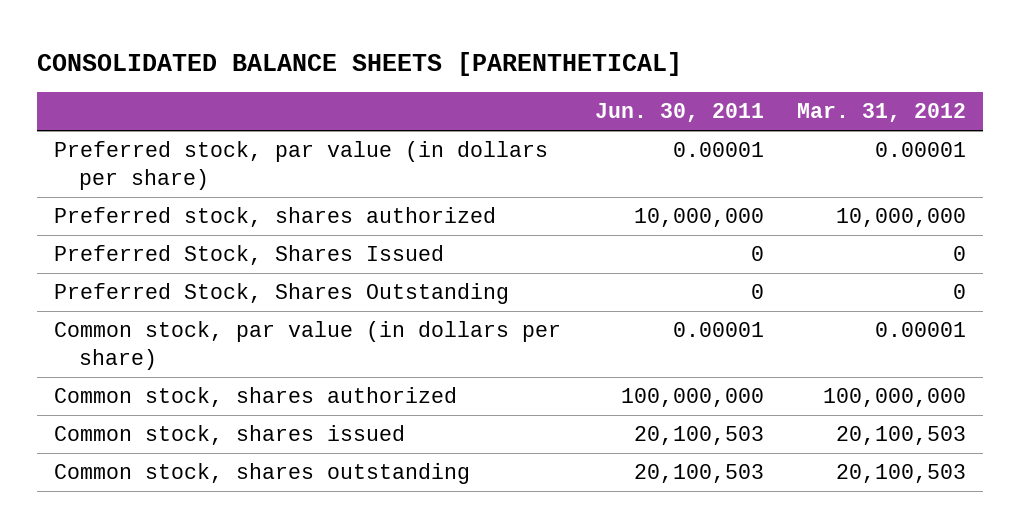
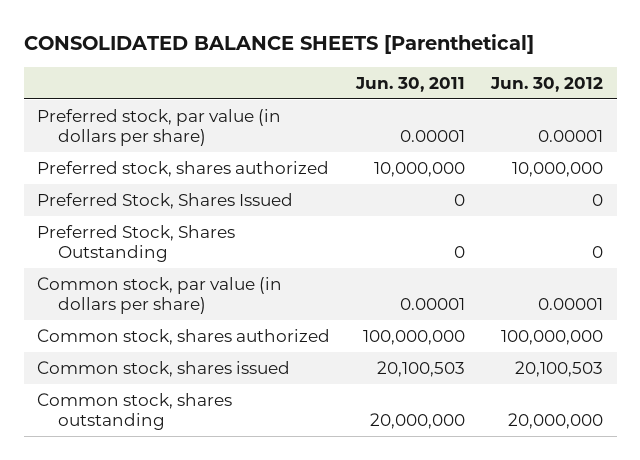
[37,51,683,76] CONSOLIDATED BALANCE SHEETS [PARENTHETICAL] -> [23,34,534,55] CONSOLIDATED BALANCE SHEETS [Parenthetical]
[797,103,967,123] Mar. 31, 2012 -> none
none -> [490,76,604,92] Jun. 30, 2012
[633,464,764,484] 20,100,503 -> [370,412,466,429] 20,000,000

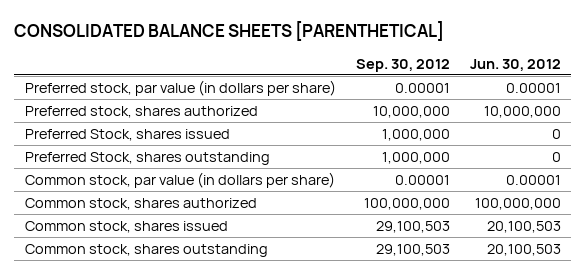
[23,34,534,55] CONSOLIDATED BALANCE SHEETS [Parenthetical] -> [14,21,445,42] CONSOLIDATED BALANCE SHEETS [PARENTHETICAL]
[355,76,466,92] Jun. 30, 2011 -> none
none -> [355,58,450,72] Sep. 30, 2012
[36,192,293,209] Preferred Stock, Shares Issued -> [24,128,230,141] Preferred Stock, shares issued
[36,224,235,262] Preferred Stock, Shares Outstanding -> [24,151,270,165] Preferred Stock, shares outstanding
[508,412,604,429] 20,000,000 -> [487,243,562,256] 20,100,503

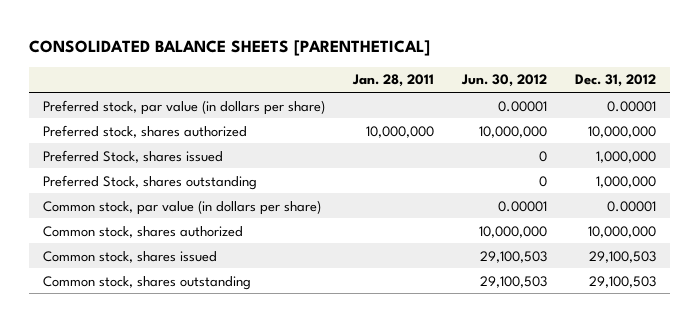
[355,58,450,72] Sep. 30, 2012 -> none
none -> [351,74,434,88] Jan. 28, 2011
none -> [574,74,656,88] Dec. 31, 2012
[475,197,562,210] 100,000,000 -> [478,225,547,238] 10,000,000
[487,220,562,233] 20,100,503 -> [479,250,547,263] 29,100,503
[487,243,562,256] 20,100,503 -> [479,275,547,288] 29,100,503

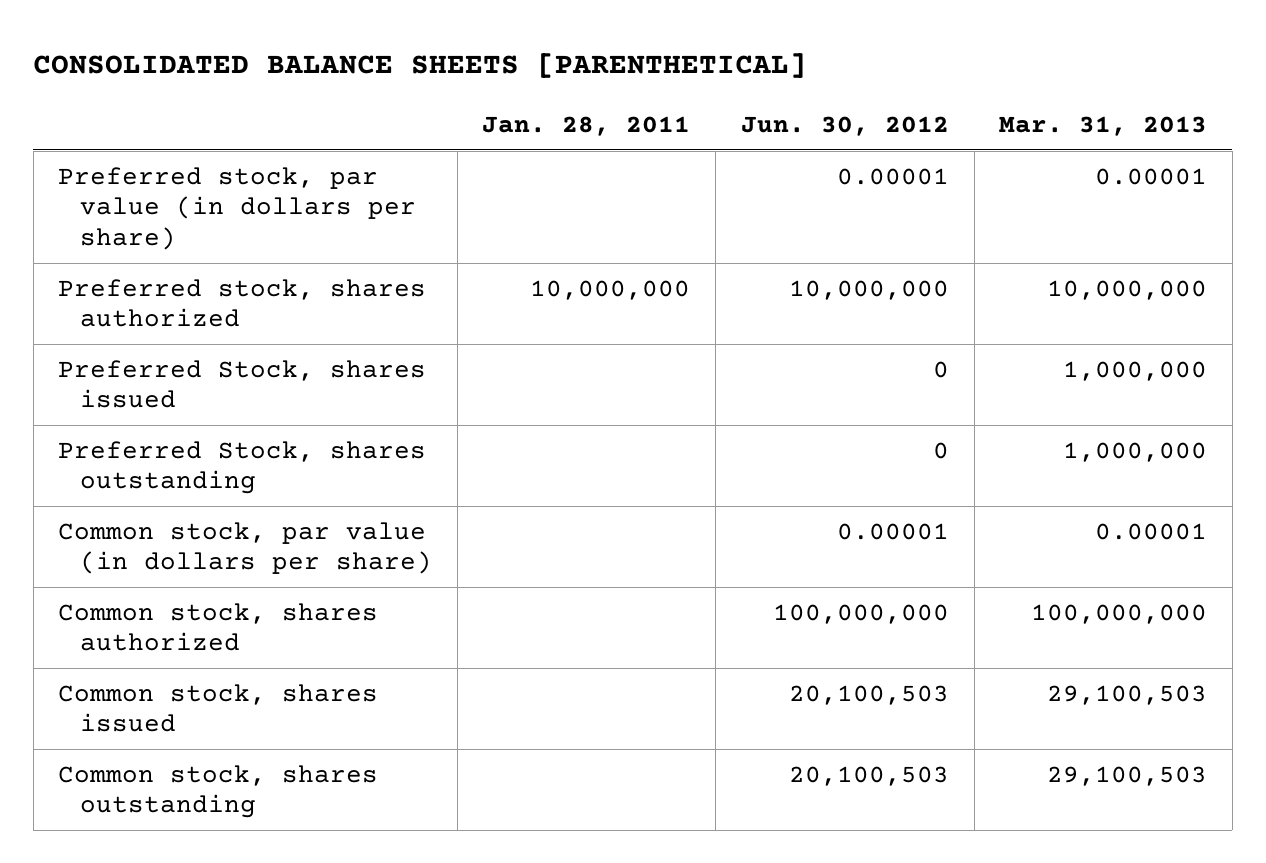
[574,74,656,88] Dec. 31, 2012 -> none
none -> [999,115,1208,136] Mar. 31, 2013
[478,225,547,238] 10,000,000 -> [772,603,949,624] 100,000,000
[479,250,547,263] 29,100,503 -> [788,684,949,705] 20,100,503
[479,275,547,288] 29,100,503 -> [788,765,949,786] 20,100,503

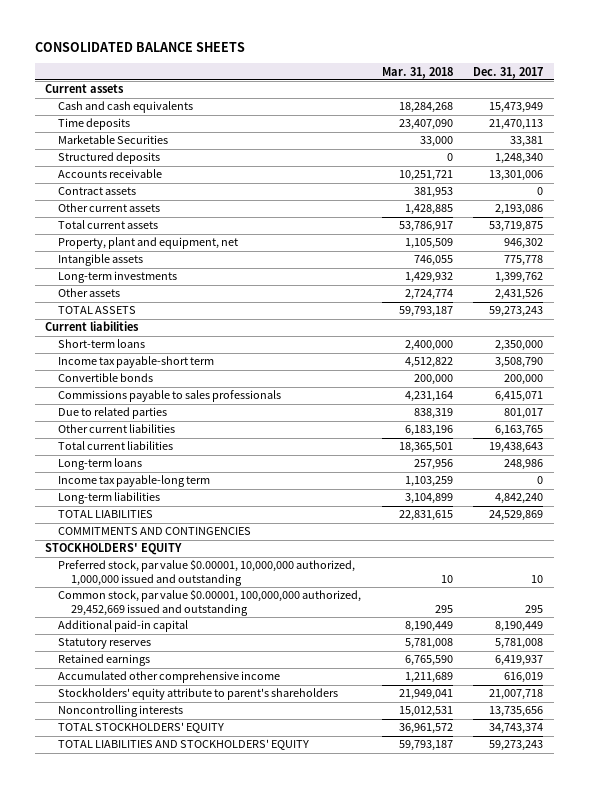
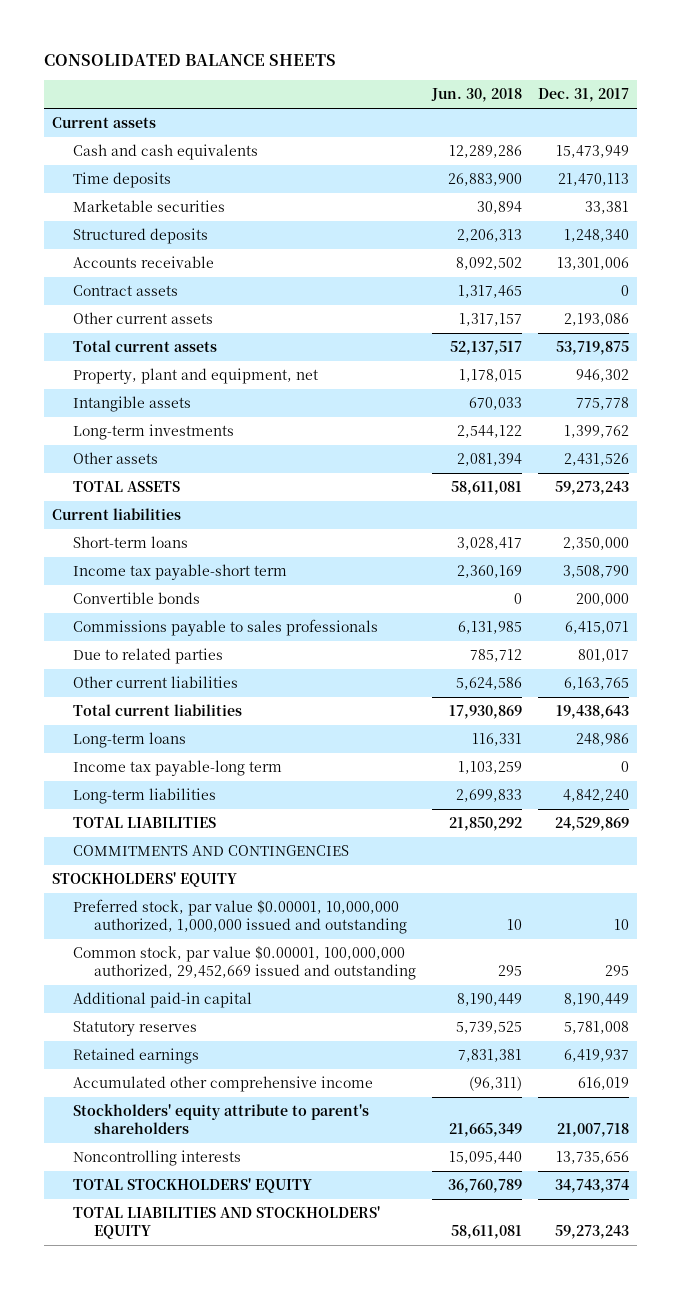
[381,66,453,79] Mar. 31, 2018 -> none
none -> [431,88,523,103] Jun. 30, 2018
[58,135,169,145] Marketable Securities -> [73,200,226,213] Marketable securities

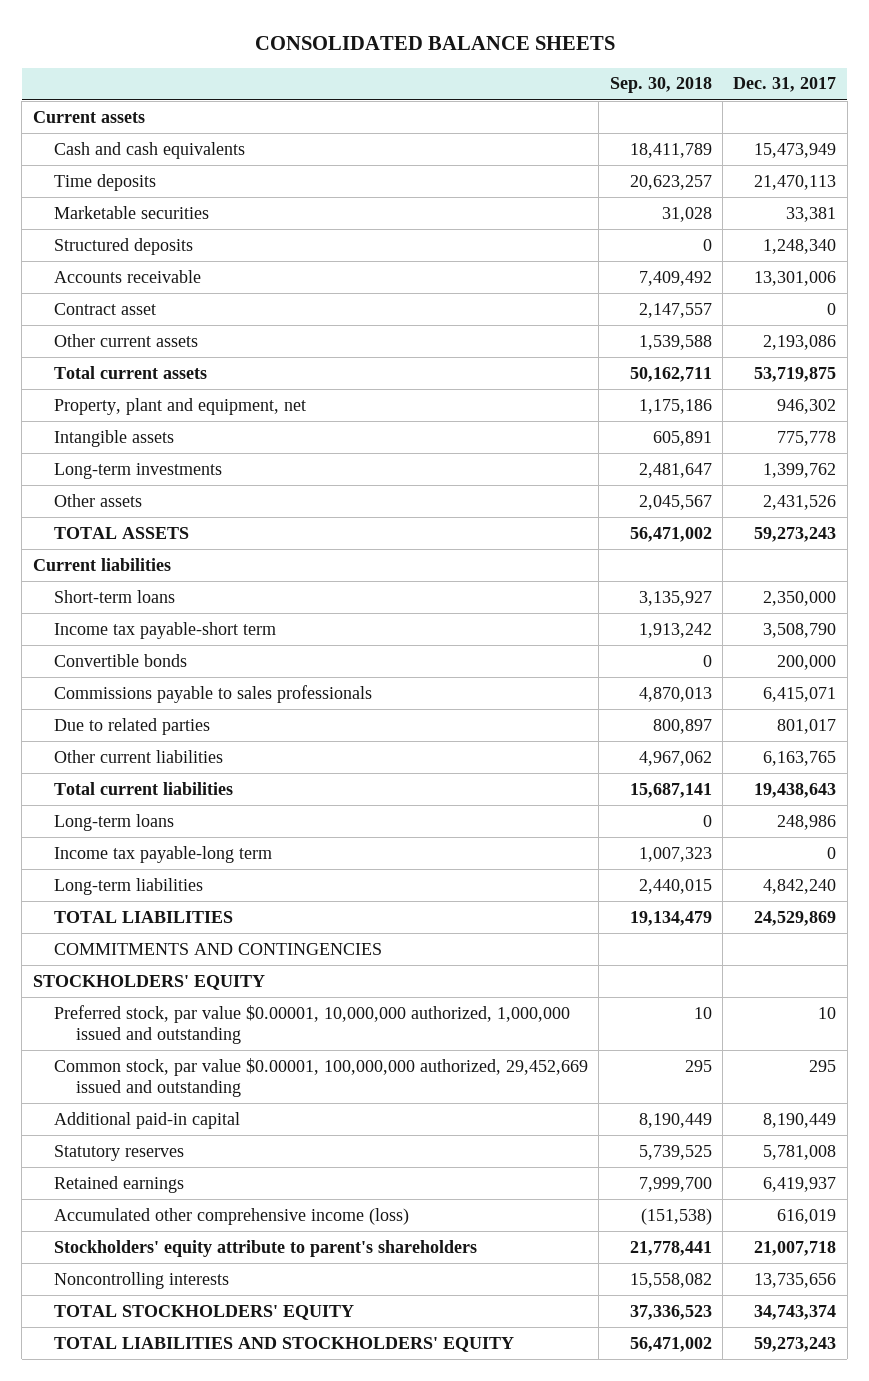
[431,88,523,103] Jun. 30, 2018 -> none
none -> [609,77,712,94] Sep. 30, 2018
[73,285,179,297] Contract assets -> [54,302,157,315] Contract asset
[73,1076,374,1093] Accumulated other comprehensive income -> [54,1207,410,1225] Accumulated other comprehensive income (loss)

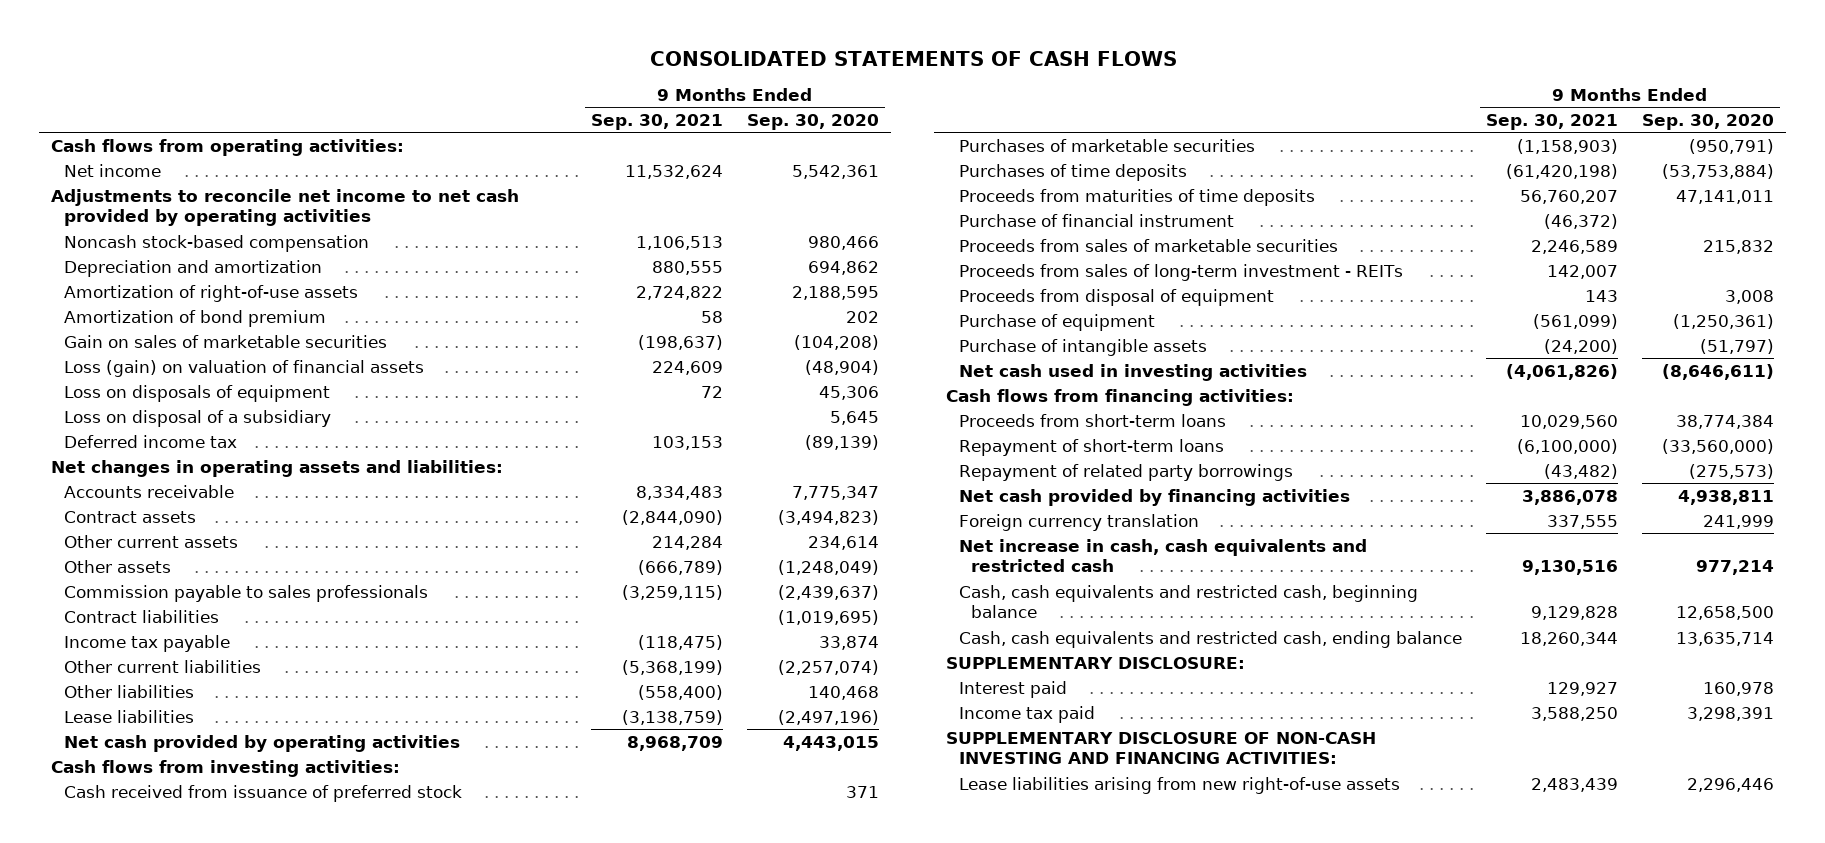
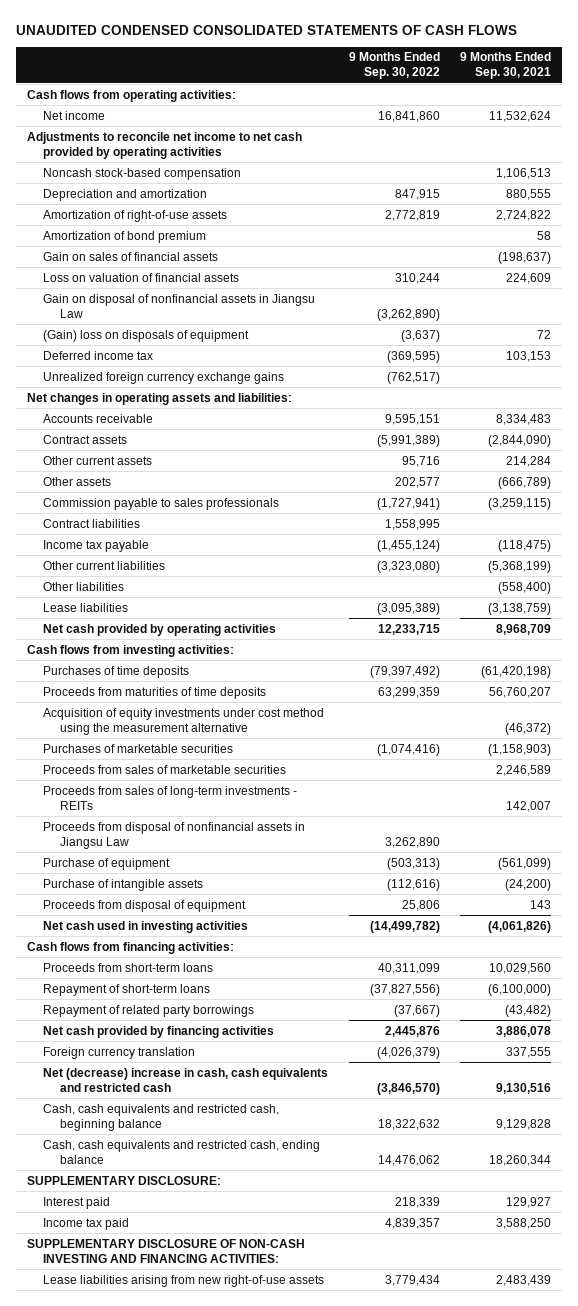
[649,50,1177,66] CONSOLIDATED STATEMENTS OF CASH FLOWS -> [16,24,518,35] UNAUDITED CONDENSED CONSOLIDATED STATEMENTS OF CASH FLOWS
[747,114,880,131] Sep. 30, 2020 -> none
none -> [348,52,440,80] 9 Months Ended Sep. 30, 2022
[63,409,331,427] Loss on disposal of a subsidiary -> none
[63,334,387,348] Gain on sales of marketable securities -> [43,251,219,261] Gain on sales of financial assets
[63,359,424,377] Loss (gain) on valuation of financial assets -> [43,272,240,282] Loss on valuation of financial assets
none -> [43,293,316,318] Gain on disposal of nonfinancial assets in Jiangsu Law
[63,384,330,402] Loss on disposals of equipment -> [43,329,250,342] (Gain) loss on disposals of equipment
none -> [43,371,285,384] Unrealized foreign currency exchange gains
[63,784,462,802] Cash received from issuance of preferred stock -> none
[958,213,1234,227] Purchase of financial instrument -> [43,707,325,735] Acquisition of equity investments under cost method using the measurement alternative
[958,138,1255,152] Purchases of marketable securities -> [43,743,234,753] Purchases of marketable securities
[958,263,1403,281] Proceeds from sales of long-term investment - REITs -> [43,785,298,810] Proceeds from sales of long-term investments - REITs
none -> [43,821,306,849] Proceeds from disposal of nonfinancial assets in Jiangsu Law
[958,288,1274,306] Proceeds from disposal of equipment -> [43,899,247,912] Proceeds from disposal of equipment
[958,538,1367,573] Net increase in cash, cash equivalents and restricted cash -> [43,1067,329,1092] Net (decrease) increase in cash, cash equivalents and restricted cash

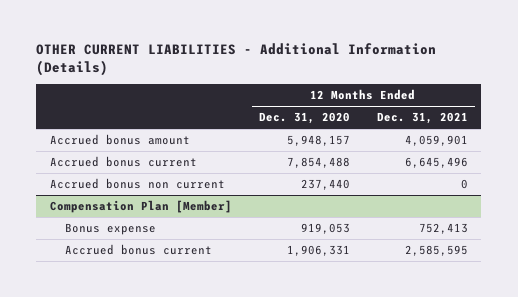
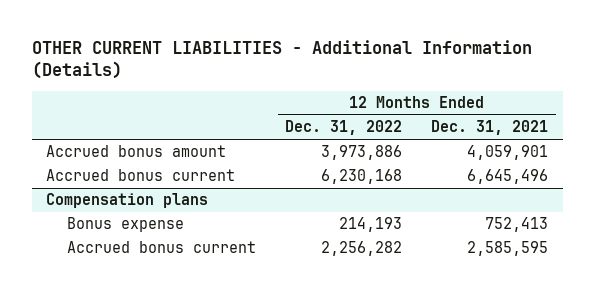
[258,112,350,125] Dec. 31, 2020 -> none
none -> [285,120,403,136] Dec. 31, 2022
[49,178,225,190] Accrued bonus non current -> none
[49,200,232,214] Compensation Plan [Member] -> [46,193,209,209] Compensation plans

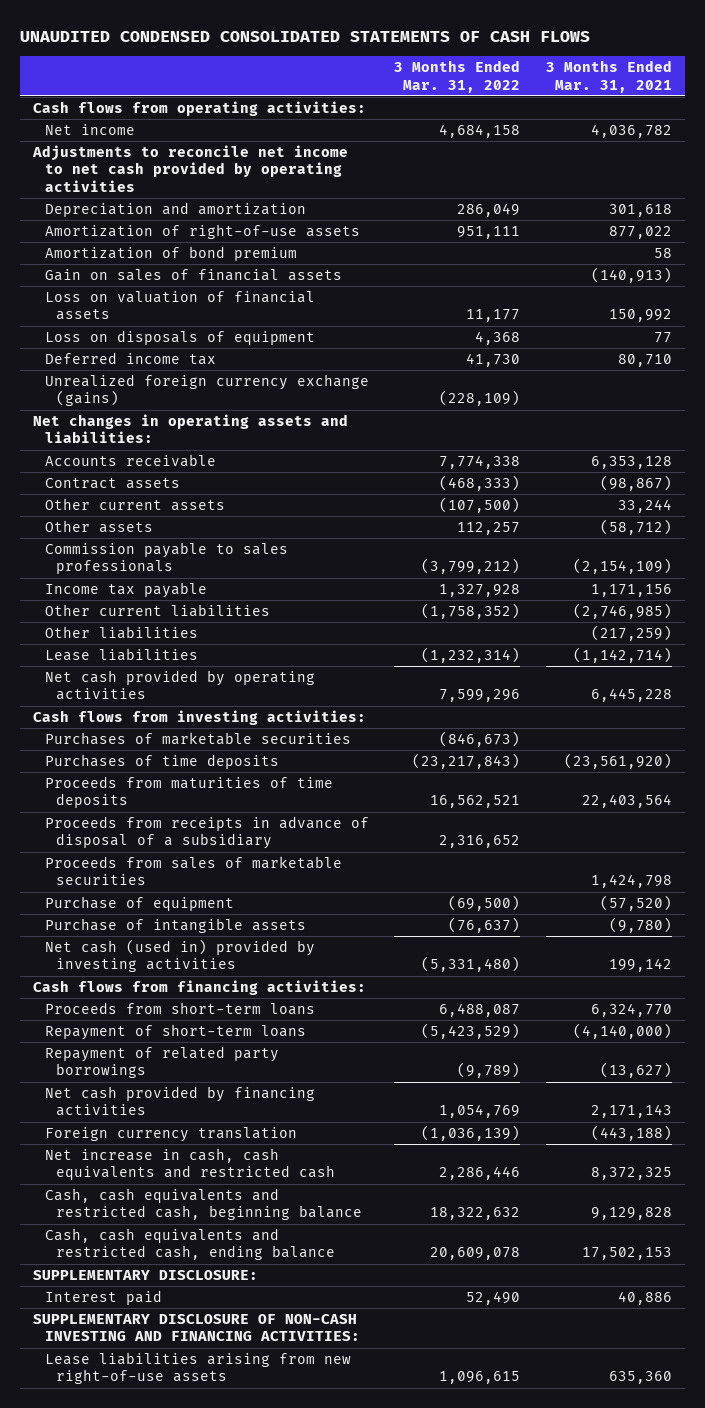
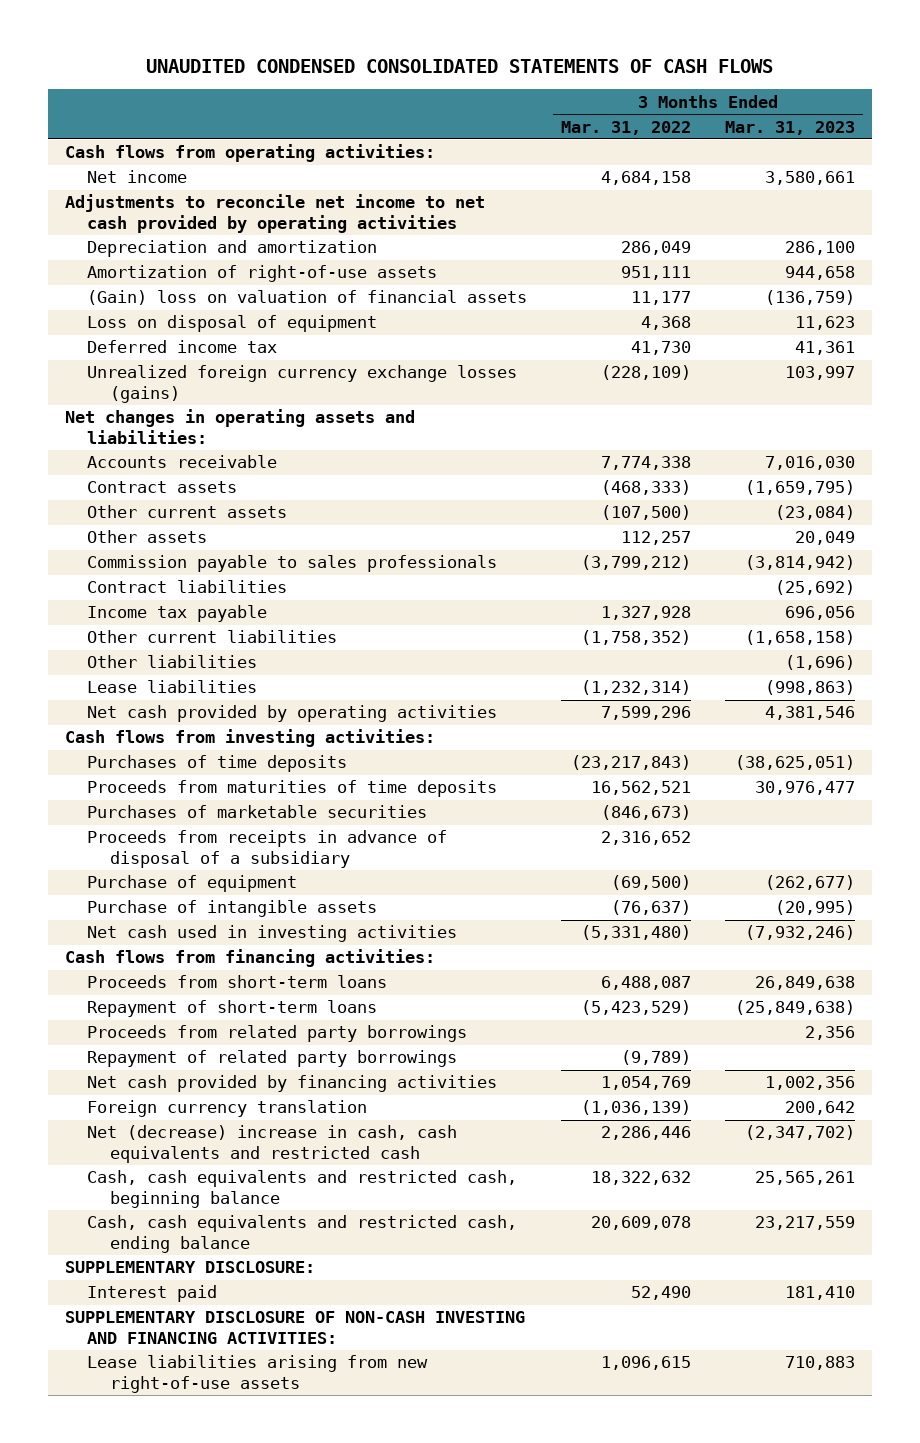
[546,60,673,93] 3 Months Ended Mar. 31, 2021 -> none
none -> [724,120,855,135] Mar. 31, 2023
[44,245,297,261] Amortization of bond premium -> none
[44,268,342,281] Gain on sales of financial assets -> none
[44,290,315,321] Loss on valuation of financial assets -> [87,290,528,306] (Gain) loss on valuation of financial assets
[44,329,315,345] Loss on disposals of equipment -> [87,315,378,333] Loss on disposal of equipment
[44,373,369,407] Unrealized foreign currency exchange (gains) -> [87,365,518,403] Unrealized foreign currency exchange losses (gains)
none -> [87,580,288,594] Contract liabilities
[44,731,351,745] Purchases of marketable securities -> [87,805,428,819] Purchases of marketable securities
[44,855,342,886] Proceeds from sales of marketable securities -> none
[44,938,315,973] Net cash (used in) provided by investing activities -> [87,925,458,943] Net cash used in investing activities
none -> [87,1025,468,1043] Proceeds from related party borrowings
[44,1147,335,1181] Net increase in cash, cash equivalents and restricted cash -> [87,1125,458,1163] Net (decrease) increase in cash, cash equivalents and restricted cash

